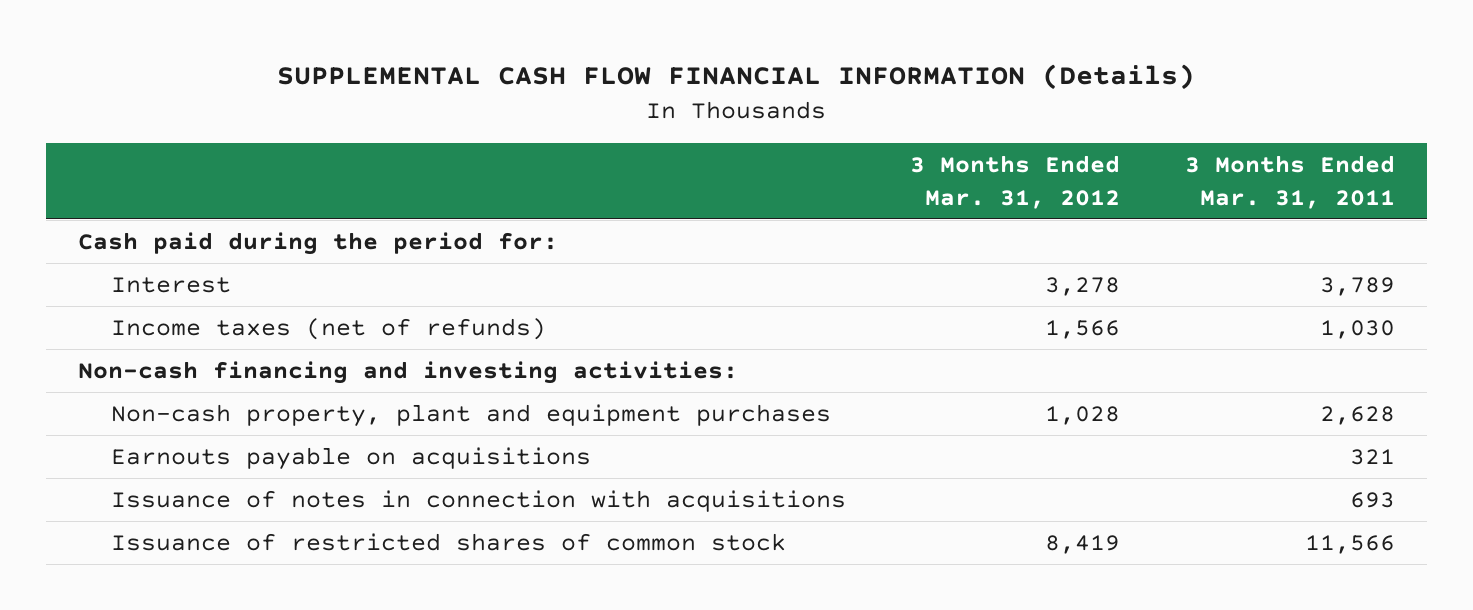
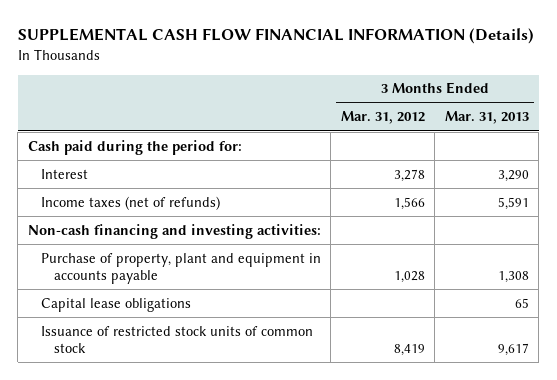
[1184,155,1395,209] 3 Months Ended Mar. 31, 2011 -> none
none -> [444,111,529,125] Mar. 31, 2013
[110,447,591,471] Earnouts payable on acquisitions -> none
[110,490,846,513] Issuance of notes in connection with acquisitions -> none
[110,404,831,428] Non-cash property, plant and equipment purchases -> [41,252,322,284] Purchase of property, plant and equipment in accounts payable
none -> [41,297,192,312] Capital lease obligations
[110,533,786,552] Issuance of restricted shares of common stock -> [41,325,314,353] Issuance of restricted stock units of common stock

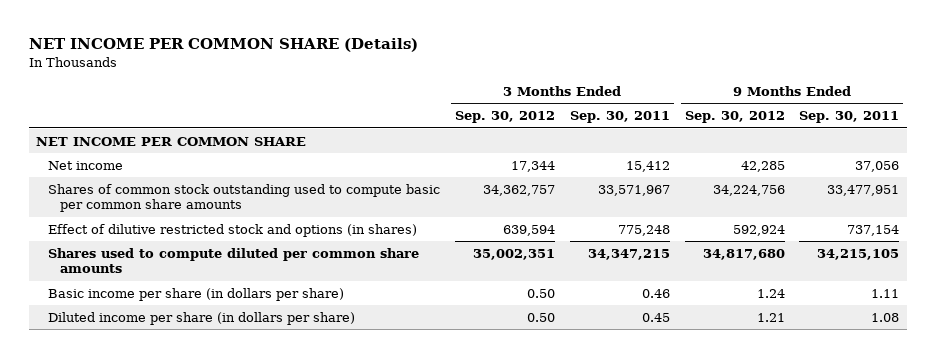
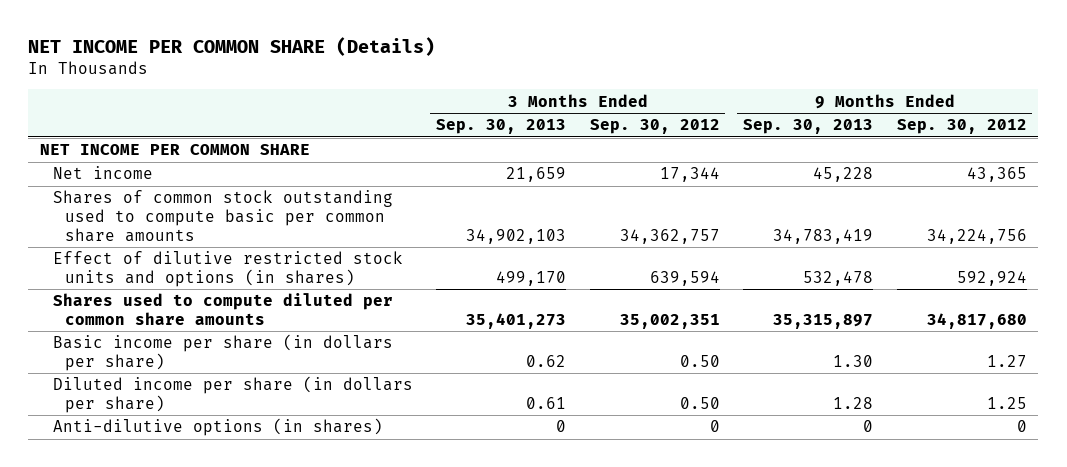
[569,111,670,124] Sep. 30, 2011 -> none
[799,111,900,124] Sep. 30, 2011 -> none
none -> [436,119,567,135] Sep. 30, 2013
none -> [743,119,874,135] Sep. 30, 2013
[740,160,785,172] 42,285 -> [966,167,1027,183] 43,365
[48,223,418,237] Effect of dilutive restricted stock and options (in shares) -> [52,251,403,288] Effect of dilutive restricted stock units and options (in shares)
[756,288,785,298] 1.24 -> [986,355,1027,368] 1.27
[756,312,785,322] 1.21 -> [986,397,1027,410] 1.25
none -> [52,418,383,437] Anti-dilutive options (in shares)

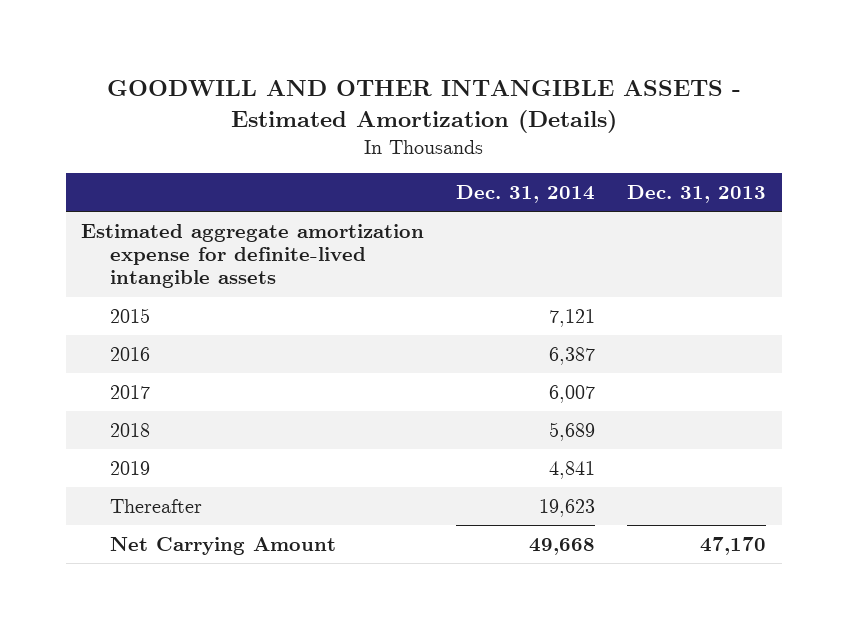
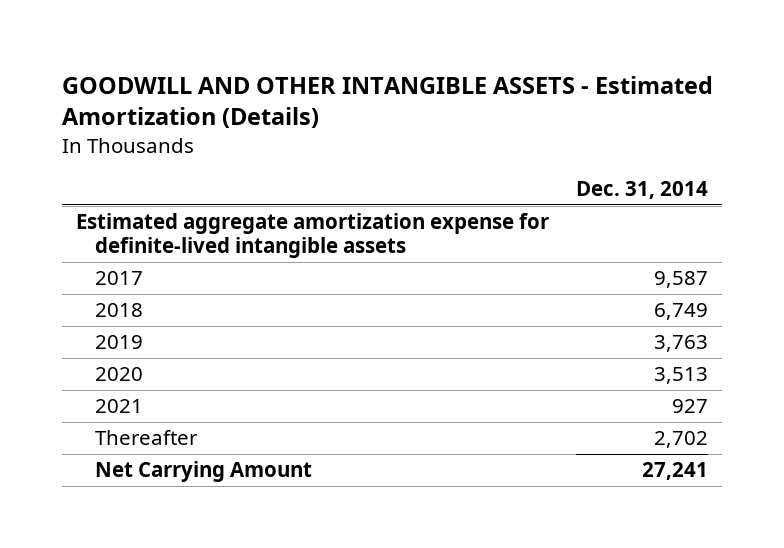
[627,184,767,203] Dec. 31, 2013 -> none
[110,307,151,323] 2015 -> none
[110,346,151,361] 2016 -> none
[549,384,596,403] 6,007 -> [654,271,709,289] 9,587
[549,421,596,441] 5,689 -> [654,303,709,321] 6,749
[549,460,596,479] 4,841 -> [654,335,709,353] 3,763
none -> [95,367,144,382] 2020
none -> [95,399,144,414] 2021
[539,498,596,517] 19,623 -> [654,431,709,449] 2,702
[529,537,596,555] 49,668 -> [642,462,709,481] 27,241

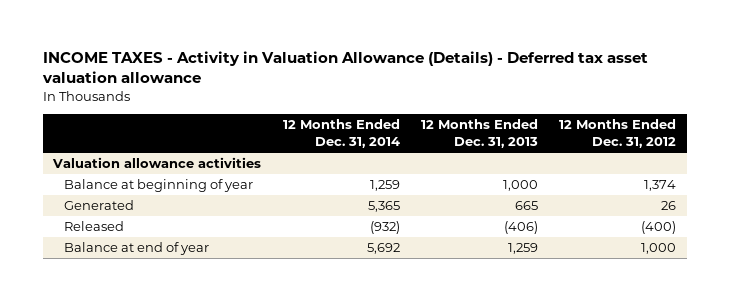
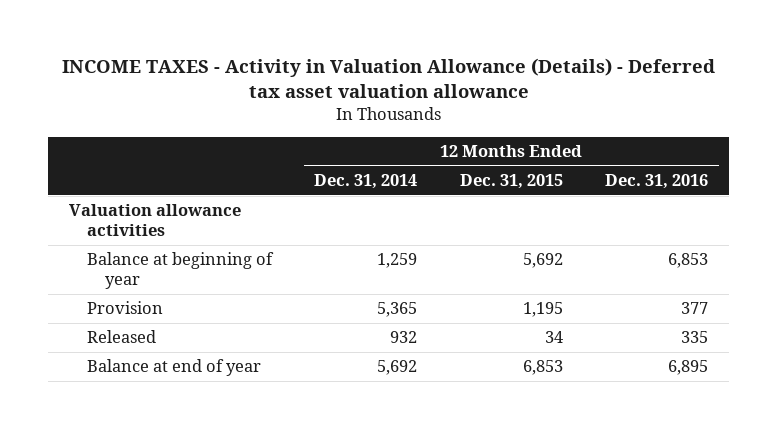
[420,119,538,148] 12 Months Ended Dec. 31, 2013 -> none
[559,119,677,148] 12 Months Ended Dec. 31, 2012 -> none
none -> [459,174,563,190] Dec. 31, 2015
none -> [605,174,709,190] Dec. 31, 2016
[63,200,134,211] Generated -> [87,301,164,315] Provision
[369,221,400,235] (932) -> [390,331,418,344] 932

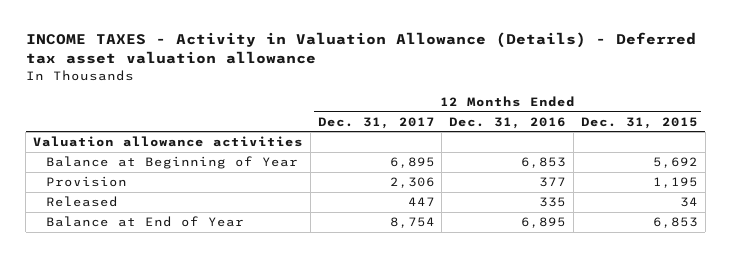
[314,174,418,190] Dec. 31, 2014 -> none
none -> [317,116,435,129] Dec. 31, 2017
[87,252,275,290] Balance at beginning of year -> [46,156,299,170] Balance at Beginning of Year
[87,359,262,377] Balance at end of year -> [46,216,245,228] Balance at End of Year

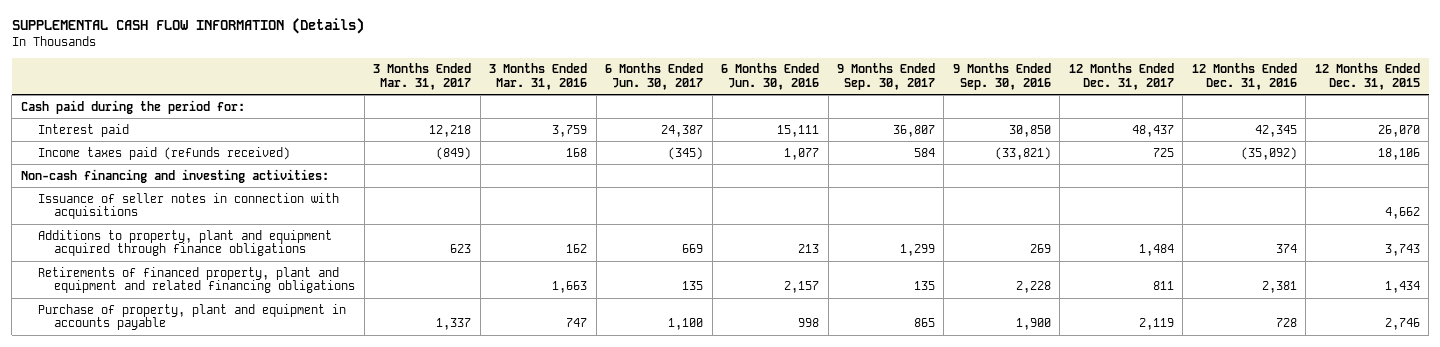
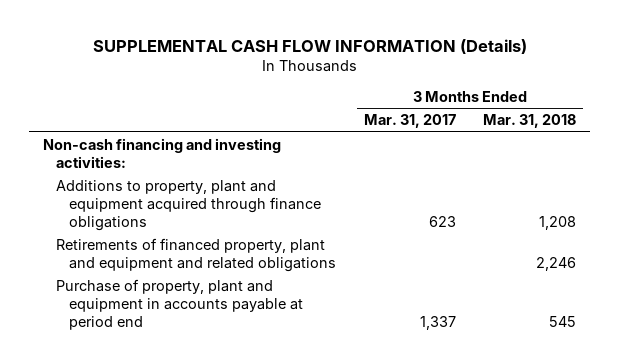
[489,63,588,91] 3 Months Ended Mar. 31, 2016 -> none
[605,63,704,91] 6 Months Ended Jun. 30, 2017 -> none
[721,63,820,91] 6 Months Ended Jun. 30, 2016 -> none
[836,63,935,91] 9 Months Ended Sep. 30, 2017 -> none
[952,63,1051,91] 9 Months Ended Sep. 30, 2016 -> none
[1068,63,1174,91] 12 Months Ended Dec. 31, 2017 -> none
[1191,63,1297,91] 12 Months Ended Dec. 31, 2016 -> none
[1314,63,1420,91] 12 Months Ended Dec. 31, 2015 -> none
none -> [483,114,577,129] Mar. 31, 2018
[20,99,245,114] Cash paid during the period for: -> none
[37,123,129,137] Interest paid -> none
[37,146,290,160] Income taxes paid (refunds received) -> none
[37,192,339,220] Issuance of seller notes in connection with acquisitions -> none
[37,266,356,294] Retirements of financed property, plant and equipment and related financing obligations -> [56,237,337,272] Retirements of financed property, plant and equipment and related obligations
[37,303,346,331] Purchase of property, plant and equipment in accounts payable -> [56,278,304,330] Purchase of property, plant and equipment in accounts payable at period end

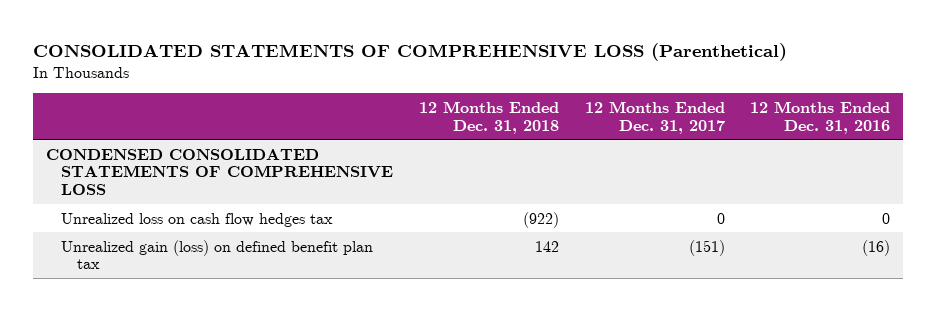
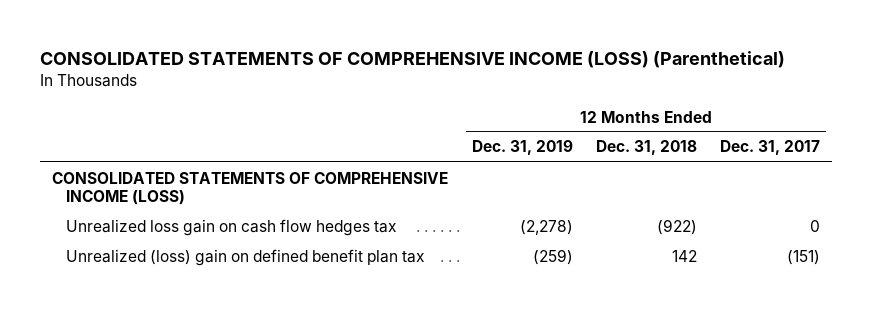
[32,42,787,61] CONSOLIDATED STATEMENTS OF COMPREHENSIVE LOSS (Parenthetical) -> [40,50,786,68] CONSOLIDATED STATEMENTS OF COMPREHENSIVE INCOME (LOSS) (Parenthetical)
[750,100,891,134] 12 Months Ended Dec. 31, 2016 -> none
none -> [471,140,573,156] Dec. 31, 2019
[45,148,394,196] CONDENSED CONSOLIDATED STATEMENTS OF COMPREHENSIVE LOSS -> [52,171,449,205] CONSOLIDATED STATEMENTS OF COMPREHENSIVE INCOME (LOSS)
[61,212,334,227] Unrealized loss on cash flow hedges tax -> [66,218,397,236] Unrealized loss gain on cash flow hedges tax
[61,239,374,270] Unrealized gain (loss) on defined benefit plan tax -> [66,248,425,266] Unrealized (loss) gain on defined benefit plan tax

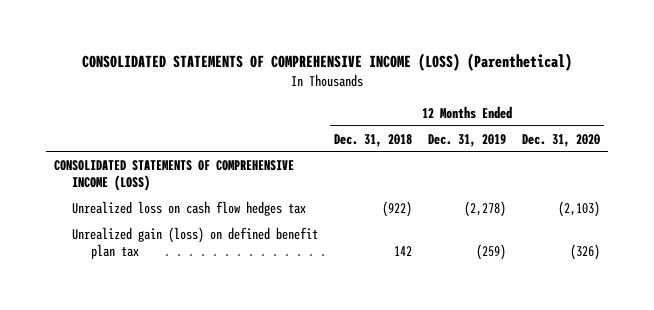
[720,140,821,156] Dec. 31, 2017 -> none
none -> [522,133,601,147] Dec. 31, 2020
[66,218,397,236] Unrealized loss gain on cash flow hedges tax -> [72,200,307,216] Unrealized loss on cash flow hedges tax
[66,248,425,266] Unrealized (loss) gain on defined benefit plan tax -> [72,226,319,260] Unrealized gain (loss) on defined benefit plan tax

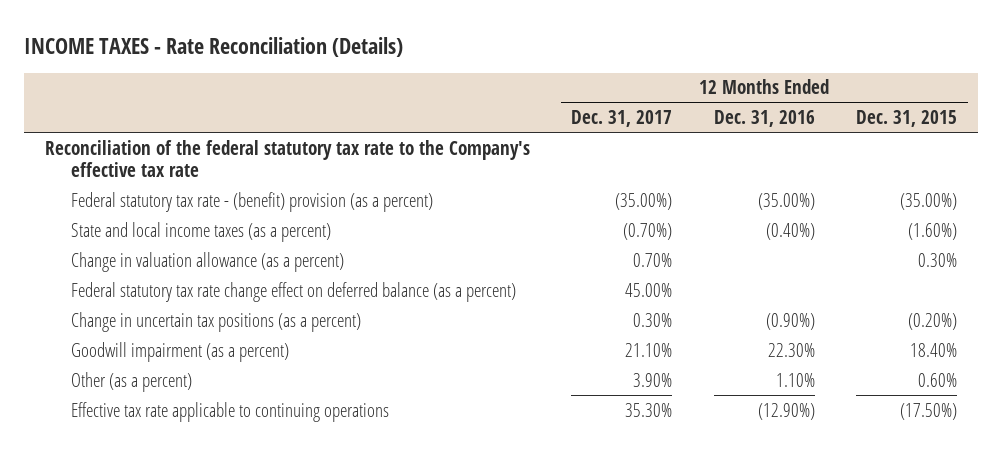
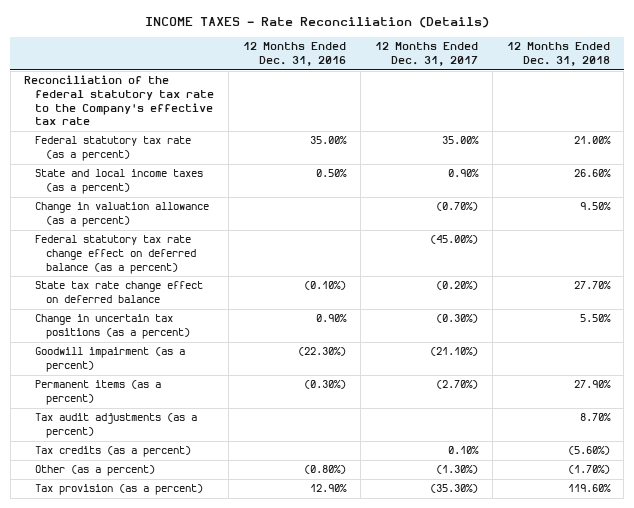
[856,109,958,127] Dec. 31, 2015 -> none
none -> [506,42,610,67] 12 Months Ended Dec. 31, 2018
[71,401,390,422] Effective tax rate applicable to continuing operations -> none
[71,191,434,212] Federal statutory tax rate - (benefit) provision (as a percent) -> [35,136,192,162] Federal statutory tax rate (as a percent)
[615,192,673,210] (35.00%) -> [441,136,479,145] 35.00%
[757,192,815,210] (35.00%) -> [309,136,347,145] 35.00%
[623,222,673,240] (0.70%) -> [447,169,479,178] 0.90%
[765,222,815,240] (0.40%) -> [315,169,347,178] 0.50%
[633,252,673,267] 0.70% -> [435,202,478,212] (0.70%)
[625,282,673,297] 45.00% -> [429,235,478,245] (45.00%)
none -> [35,281,204,304] State tax rate change effect on deferred balance
[633,312,673,327] 0.30% -> [435,314,478,324] (0.30%)
[765,312,815,330] (0.90%) -> [315,314,347,323] 0.90%
[625,342,673,357] 21.10% -> [429,347,478,357] (21.10%)
[767,342,815,357] 22.30% -> [297,347,346,357] (22.30%)
none -> [35,380,162,406] Permanent items (as a percent)
none -> [35,413,198,439] Tax audit adjustments (as a percent)
none -> [35,446,192,458] Tax credits (as a percent)
[633,372,673,387] 3.90% -> [435,465,478,475] (1.30%)
[775,372,815,387] 1.10% -> [303,465,346,475] (0.80%)
none -> [35,484,204,496] Tax provision (as a percent)

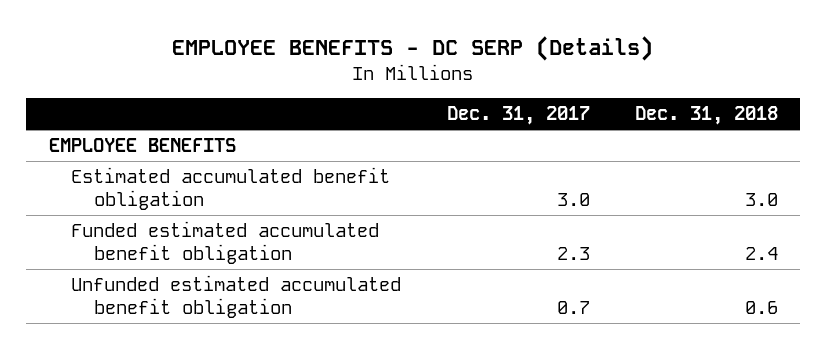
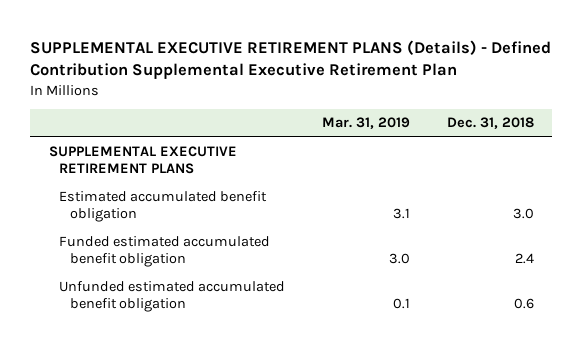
[172,35,654,61] EMPLOYEE BENEFITS - DC SERP (Details) -> [30,39,552,80] SUPPLEMENTAL EXECUTIVE RETIREMENT PLANS (Details) - Defined Contribution Supplemental Executive Retirement Plan
[446,106,590,126] Dec. 31, 2017 -> none
none -> [322,117,411,130] Mar. 31, 2019
[48,137,236,152] EMPLOYEE BENEFITS -> [48,146,237,175] SUPPLEMENTAL EXECUTIVE RETIREMENT PLANS

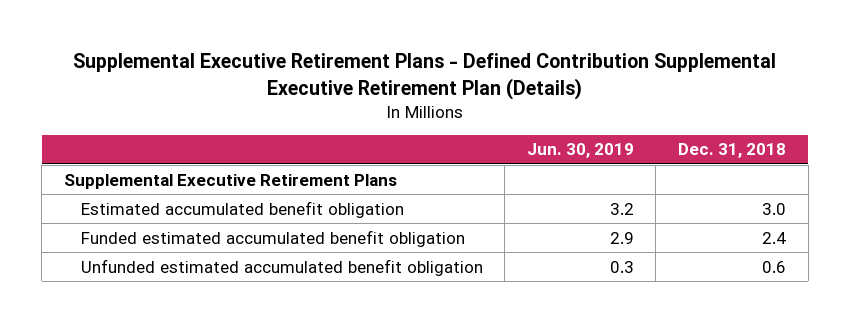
[30,39,552,80] SUPPLEMENTAL EXECUTIVE RETIREMENT PLANS (Details) - Defined Contribution Supplemental Executive Retirement Plan -> [73,53,777,100] Supplemental Executive Retirement Plans - Defined Contribution Supplemental Executive Retirement Plan (Details)
[322,117,411,130] Mar. 31, 2019 -> none
none -> [526,143,634,159] Jun. 30, 2019
[48,146,237,175] SUPPLEMENTAL EXECUTIVE RETIREMENT PLANS -> [63,173,397,189] Supplemental Executive Retirement Plans

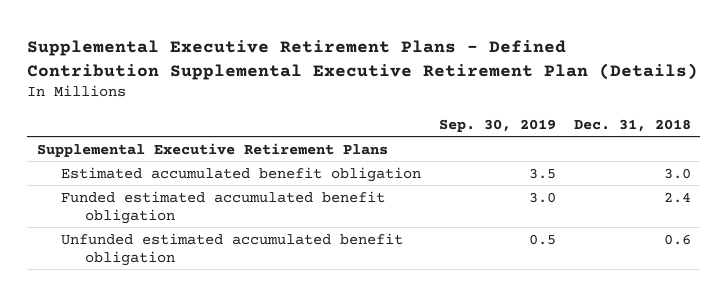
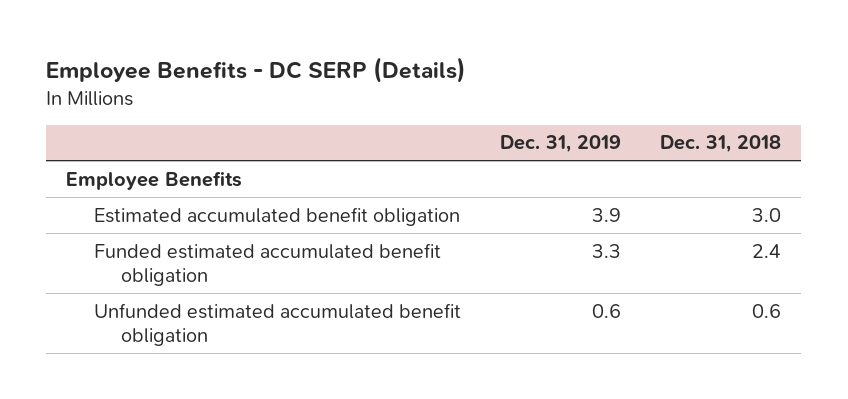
[27,39,699,80] Supplemental Executive Retirement Plans - Defined Contribution Supplemental Executive Retirement Plan (Details) -> [46,56,467,83] Employee Benefits - DC SERP (Details)
[438,118,556,132] Sep. 30, 2019 -> none
none -> [500,135,622,154] Dec. 31, 2019
[36,142,388,157] Supplemental Executive Retirement Plans -> [66,170,243,190] Employee Benefits

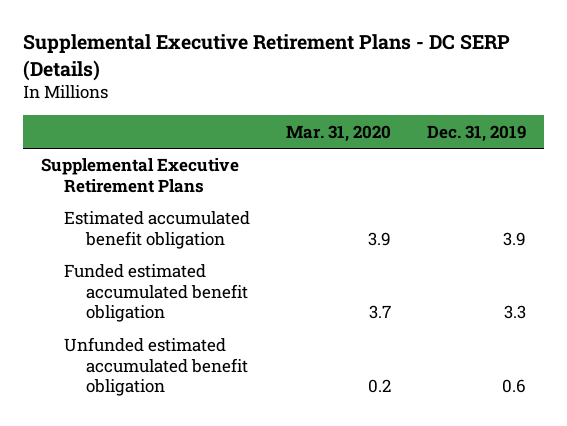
[46,56,467,83] Employee Benefits - DC SERP (Details) -> [23,34,511,81] Supplemental Executive Retirement Plans - DC SERP (Details)
[660,135,782,154] Dec. 31, 2018 -> none
none -> [285,124,391,142] Mar. 31, 2020
[66,170,243,190] Employee Benefits -> [41,158,240,193] Supplemental Executive Retirement Plans

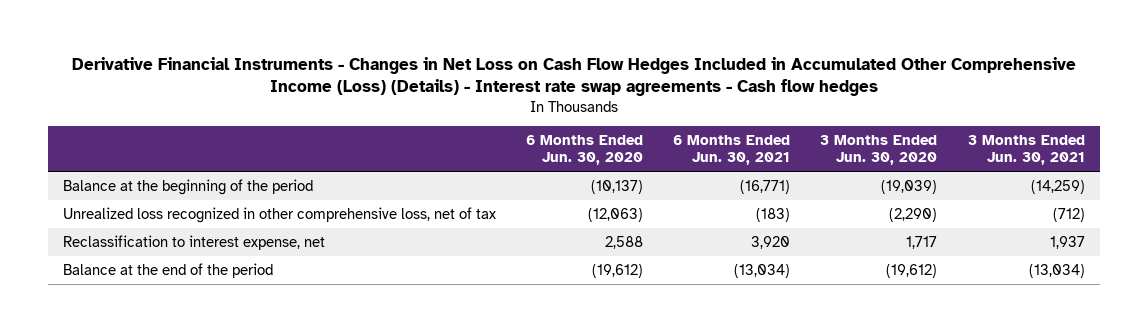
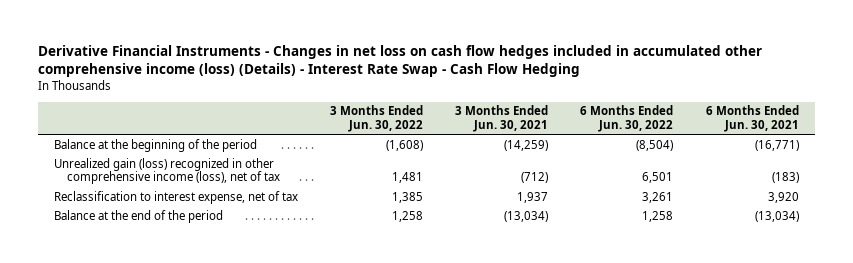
[71,56,1076,97] Derivative Financial Instruments - Changes in Net Loss on Cash Flow Hedges Included in Accumulated Other Comprehensive Income (Loss) (Details) - Interest rate swap agreements - Cash flow hedges -> [37,44,762,78] Derivative Financial Instruments - Changes in net loss on cash flow hedges included in accumulated other comprehensive income (loss) (Details) - Interest Rate Swap - Cash Flow Hedging
[525,134,643,166] 6 Months Ended Jun. 30, 2020 -> none
[820,134,938,166] 3 Months Ended Jun. 30, 2020 -> none
none -> [330,105,424,132] 3 Months Ended Jun. 30, 2022
none -> [580,105,674,132] 6 Months Ended Jun. 30, 2022
[62,206,496,223] Unrealized loss recognized in other comprehensive loss, net of tax -> [53,157,280,185] Unrealized gain (loss) recognized in other comprehensive income (loss), net of tax
[62,234,325,250] Reclassification to interest expense, net -> [53,190,298,204] Reclassification to interest expense, net of tax

